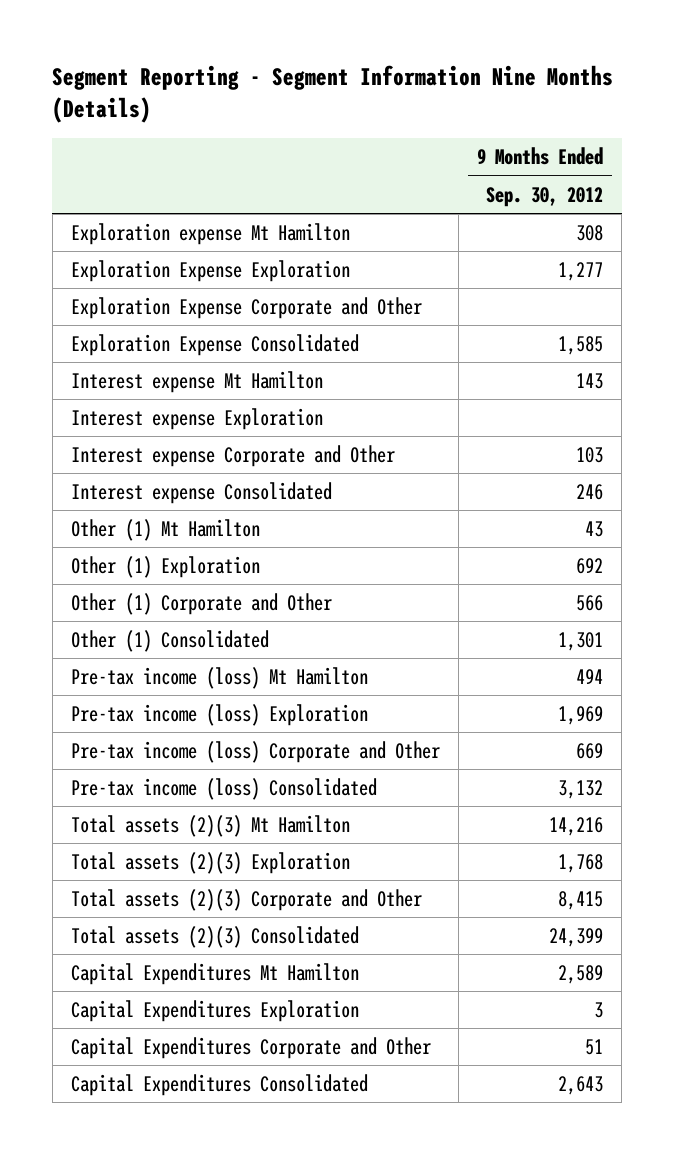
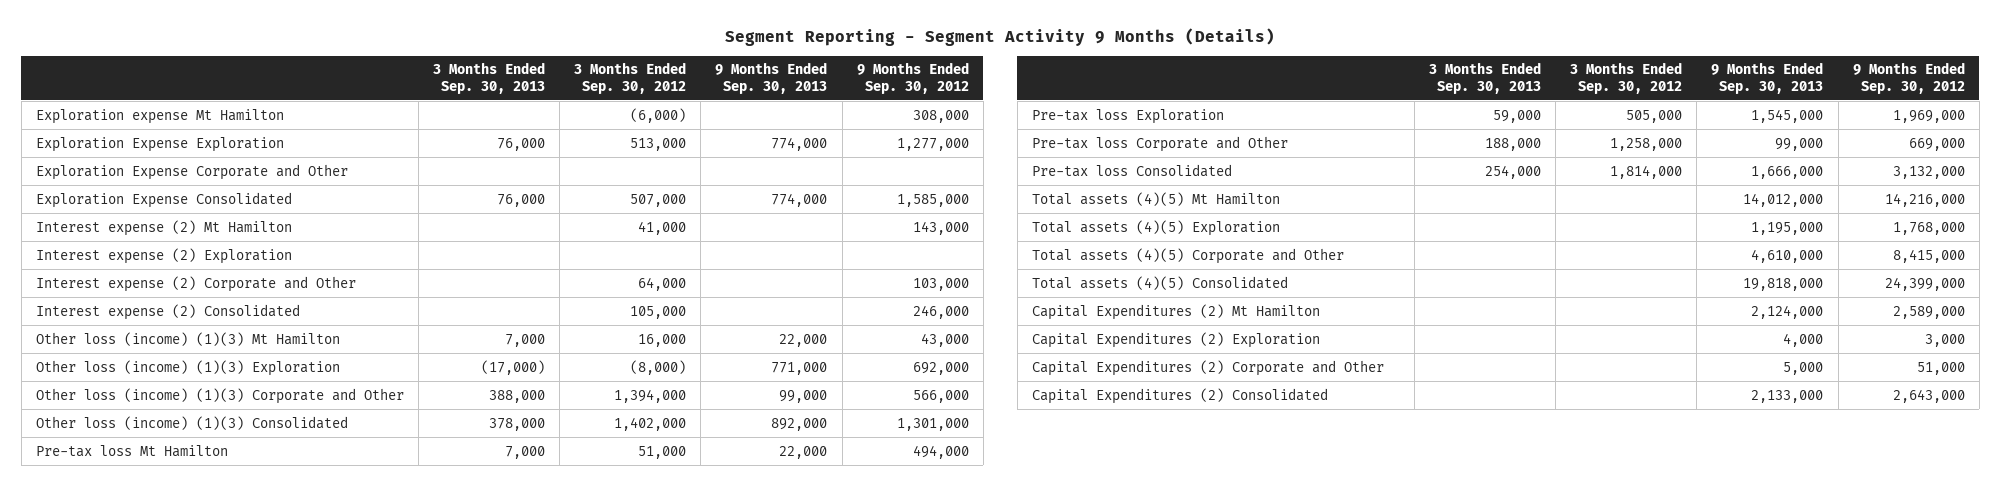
[52,64,614,124] Segment Reporting - Segment Information Nine Months (Details) -> [725,28,1276,47] Segment Reporting - Segment Activity 9 Months (Details)
none -> [432,62,545,94] 3 Months Ended Sep. 30, 2013
none -> [574,62,687,94] 3 Months Ended Sep. 30, 2012
none -> [715,62,828,94] 9 Months Ended Sep. 30, 2013
[576,225,604,242] 308 -> [912,109,969,123] 308,000
[558,262,604,282] 1,277 -> [896,137,969,151] 1,277,000
[558,336,604,356] 1,585 -> [896,193,969,207] 1,585,000
[70,371,323,394] Interest expense Mt Hamilton -> [35,219,292,236] Interest expense (2) Mt Hamilton
[576,373,604,390] 143 -> [912,220,969,235] 143,000
[70,408,323,431] Interest expense Exploration -> [35,247,292,264] Interest expense (2) Exploration
[70,445,395,468] Interest expense Corporate and Other -> [35,275,356,292] Interest expense (2) Corporate and Other
[576,447,604,464] 103 -> [912,277,969,291] 103,000
[70,482,332,505] Interest expense Consolidated -> [35,303,300,320] Interest expense (2) Consolidated
[576,484,604,501] 246 -> [912,304,969,319] 246,000
[70,519,260,542] Other (1) Mt Hamilton -> [35,331,340,346] Other loss (income) (1)(3) Mt Hamilton
[585,521,604,538] 43 -> [920,332,969,347] 43,000
[70,556,260,579] Other (1) Exploration -> [35,359,340,376] Other loss (income) (1)(3) Exploration
[576,558,604,575] 692 -> [912,361,969,375] 692,000
[70,593,332,616] Other (1) Corporate and Other -> [35,387,404,404] Other loss (income) (1)(3) Corporate and Other
[576,595,604,612] 566 -> [912,389,969,403] 566,000
[70,630,269,653] Other (1) Consolidated -> [35,415,348,430] Other loss (income) (1)(3) Consolidated
[558,632,604,652] 1,301 -> [896,417,969,431] 1,301,000
[70,667,368,690] Pre-tax income (loss) Mt Hamilton -> [35,444,228,457] Pre-tax loss Mt Hamilton
[576,669,604,685] 494 -> [912,444,969,459] 494,000
[70,704,368,727] Pre-tax income (loss) Exploration -> [1031,108,1224,124] Pre-tax loss Exploration
[558,706,604,726] 1,969 -> [1892,109,1965,123] 1,969,000
[70,741,440,764] Pre-tax income (loss) Corporate and Other -> [1031,135,1288,152] Pre-tax loss Corporate and Other
[576,743,604,760] 669 -> [1908,137,1965,151] 669,000
[70,778,377,801] Pre-tax income (loss) Consolidated -> [1031,163,1232,177] Pre-tax loss Consolidated
[558,780,604,800] 3,132 -> [1892,165,1965,179] 3,132,000
[70,815,350,838] Total assets (2)(3) Mt Hamilton -> [1031,191,1280,206] Total assets (4)(5) Mt Hamilton
[549,817,604,837] 14,216 -> [1884,192,1965,207] 14,216,000
[70,852,350,875] Total assets (2)(3) Exploration -> [1031,219,1280,236] Total assets (4)(5) Exploration
[558,854,604,874] 1,768 -> [1892,221,1965,235] 1,768,000
[70,889,422,912] Total assets (2)(3) Corporate and Other -> [1031,247,1344,264] Total assets (4)(5) Corporate and Other
[558,891,604,911] 8,415 -> [1892,248,1965,263] 8,415,000
[70,926,359,949] Total assets (2)(3) Consolidated -> [1031,275,1288,290] Total assets (4)(5) Consolidated
[549,928,604,948] 24,399 -> [1884,276,1965,291] 24,399,000
[70,963,359,986] Capital Expenditures Mt Hamilton -> [1031,303,1320,320] Capital Expenditures (2) Mt Hamilton
[558,965,604,985] 2,589 -> [1892,305,1965,319] 2,589,000
[70,1000,359,1023] Capital Expenditures Exploration -> [1031,331,1320,348] Capital Expenditures (2) Exploration
[594,1002,604,1019] 3 -> [1924,333,1965,347] 3,000
[70,1037,431,1060] Capital Expenditures Corporate and Other -> [1031,359,1384,376] Capital Expenditures (2) Corporate and Other
[585,1039,604,1056] 51 -> [1916,361,1965,375] 51,000
[70,1074,368,1097] Capital Expenditures Consolidated -> [1031,387,1328,404] Capital Expenditures (2) Consolidated
[558,1076,604,1096] 2,643 -> [1892,388,1965,403] 2,643,000

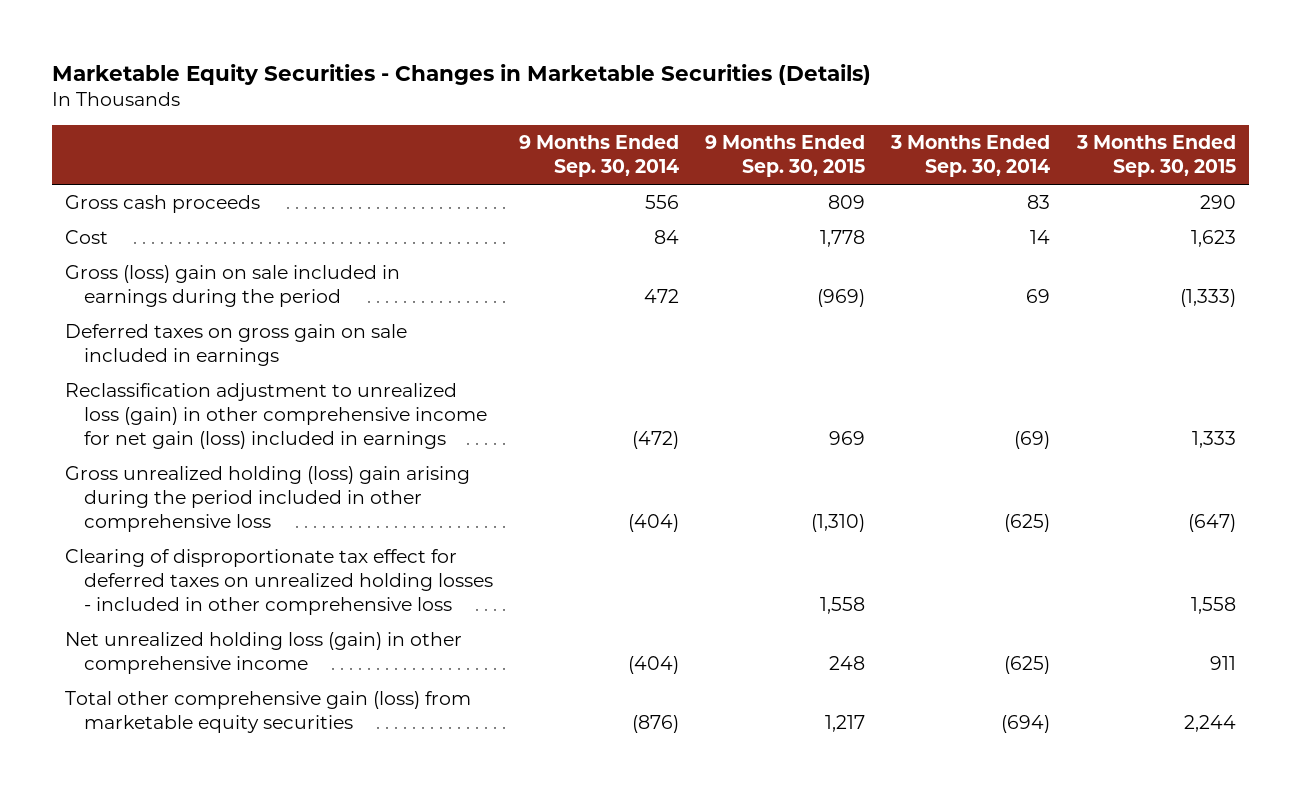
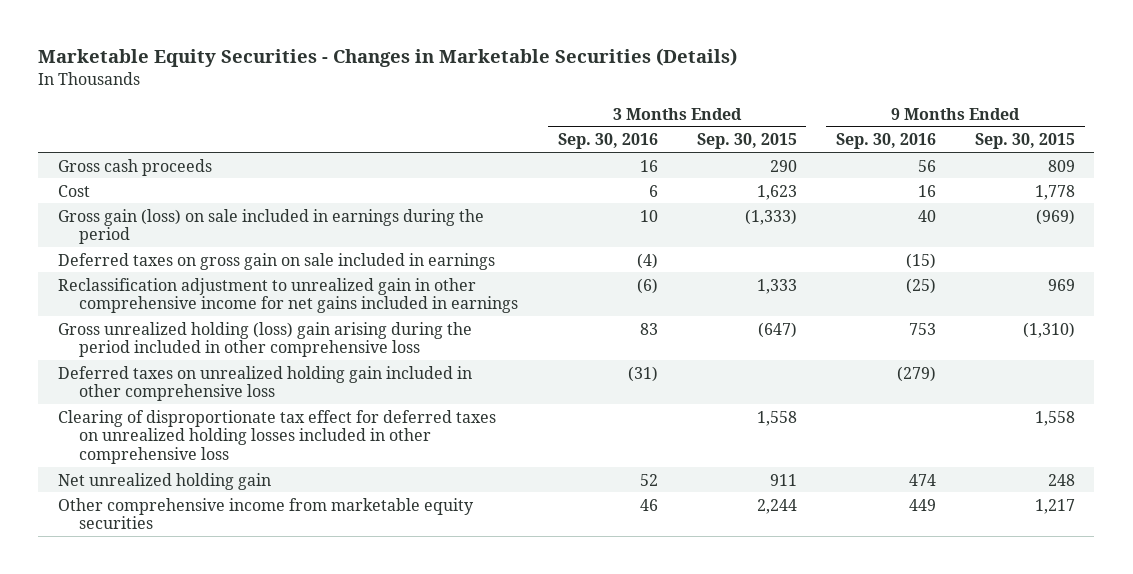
[519,135,680,178] 9 Months Ended Sep. 30, 2014 -> none
[890,135,1051,178] 3 Months Ended Sep. 30, 2014 -> none
none -> [557,133,658,150] Sep. 30, 2016
none -> [835,133,936,150] Sep. 30, 2016
[64,265,400,308] Gross (loss) gain on sale included in earnings during the period -> [57,208,484,245] Gross gain (loss) on sale included in earnings during the period
[64,383,488,449] Reclassification adjustment to unrealized loss (gain) in other comprehensive income for net gain (loss) included in earnings -> [57,277,519,314] Reclassification adjustment to unrealized gain in other comprehensive income for net gains included in earnings
none -> [57,365,472,402] Deferred taxes on unrealized holding gain included in other comprehensive loss
[64,549,494,615] Clearing of disproportionate tax effect for deferred taxes on unrealized holding losses - included in other comprehensive loss -> [57,409,496,464] Clearing of disproportionate tax effect for deferred taxes on unrealized holding losses included in other comprehensive loss
[64,632,462,675] Net unrealized holding loss (gain) in other comprehensive income -> [57,472,271,490] Net unrealized holding gain
[64,691,471,734] Total other comprehensive gain (loss) from marketable equity securities -> [57,497,474,530] Other comprehensive income from marketable equity securities

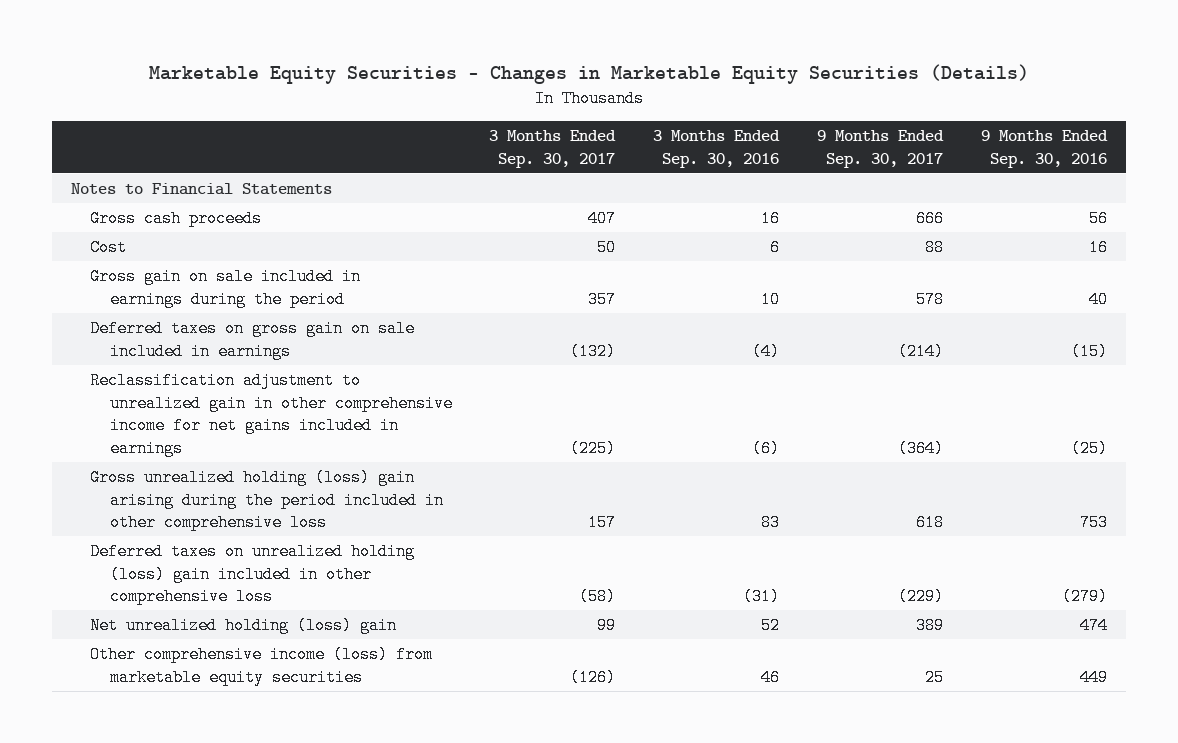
[38,48,738,68] Marketable Equity Securities - Changes in Marketable Securities (Details) -> [148,64,1029,85] Marketable Equity Securities - Changes in Marketable Equity Securities (Details)
[696,133,797,150] Sep. 30, 2015 -> none
[974,133,1075,150] Sep. 30, 2015 -> none
none -> [489,129,617,168] 3 Months Ended Sep. 30, 2017
none -> [817,129,945,168] 9 Months Ended Sep. 30, 2017
none -> [70,182,332,195] Notes to Financial Statements
[57,208,484,245] Gross gain (loss) on sale included in earnings during the period -> [90,267,362,308] Gross gain on sale included in earnings during the period
[57,409,496,464] Clearing of disproportionate tax effect for deferred taxes on unrealized holding losses included in other comprehensive loss -> none
[57,365,472,402] Deferred taxes on unrealized holding gain included in other comprehensive loss -> [90,542,416,606] Deferred taxes on unrealized holding (loss) gain included in other comprehensive loss
[57,472,271,490] Net unrealized holding gain -> [90,616,398,634] Net unrealized holding (loss) gain
[57,497,474,530] Other comprehensive income from marketable equity securities -> [90,645,434,686] Other comprehensive income (loss) from marketable equity securities

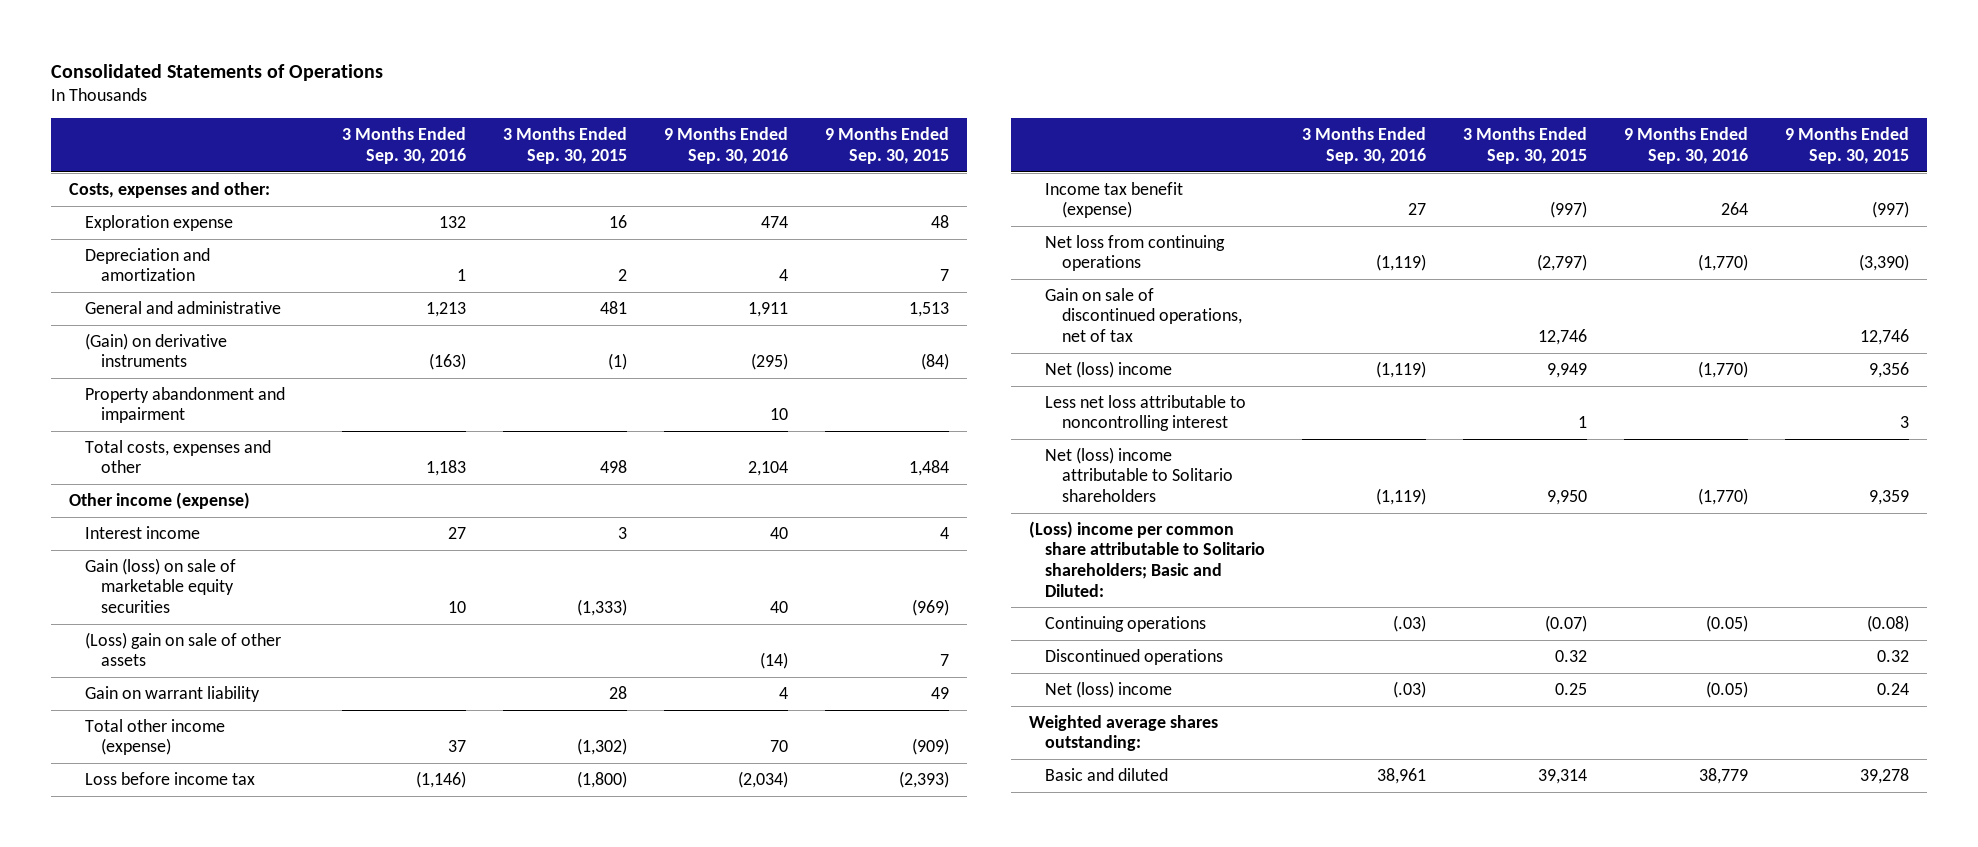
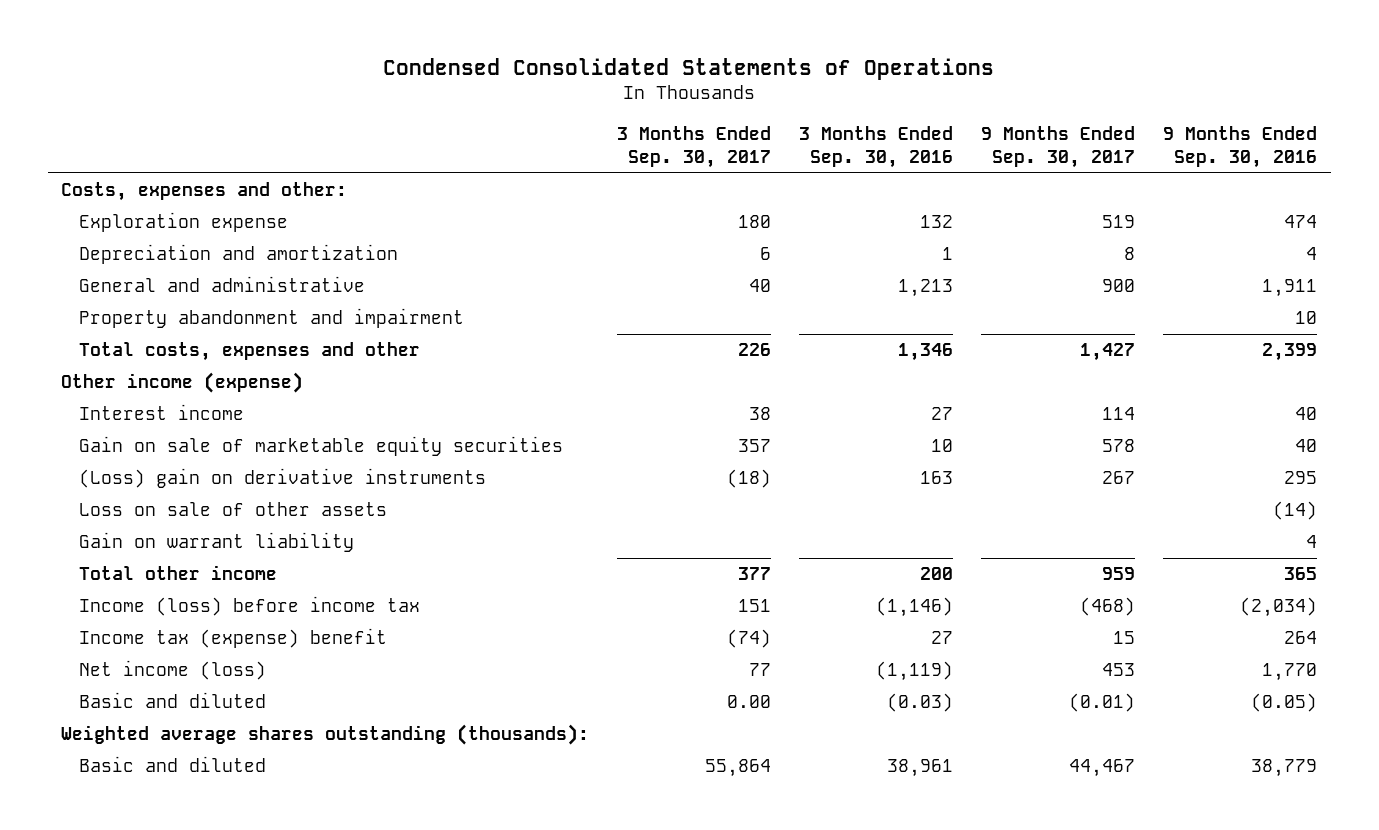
[50,63,383,81] Consolidated Statements of Operations -> [383,58,995,81] Condensed Consolidated Statements of Operations
[503,127,628,164] 3 Months Ended Sep. 30, 2015 -> none
[824,127,949,164] 9 Months Ended Sep. 30, 2015 -> none
none -> [617,125,772,168] 3 Months Ended Sep. 30, 2017
none -> [981,125,1136,168] 9 Months Ended Sep. 30, 2017
[85,332,228,368] (Gain) on derivative instruments -> none
[426,460,467,477] 1,183 -> [898,343,954,362] 1,346
[747,461,788,477] 2,104 -> [1262,343,1318,362] 2,399
[85,557,237,614] Gain (loss) on sale of marketable equity securities -> [78,436,563,457] Gain on sale of marketable equity securities
none -> [78,468,486,489] (Loss) gain on derivative instruments
[85,631,282,667] (Loss) gain on sale of other assets -> [78,502,387,517] Loss on sale of other assets
[1045,234,1226,272] Net loss from continuing operations -> none
[1045,287,1242,343] Gain on sale of discontinued operations, net of tax -> none
[1045,394,1247,432] Less net loss attributable to noncontrolling interest -> none
[1045,446,1233,503] Net (loss) income attributable to Solitario shareholders -> none
[1029,520,1266,597] (Loss) income per common share attributable to Solitario shareholders; Basic and Diluted: -> none
[1045,615,1207,632] Continuing operations -> none
[1045,648,1224,665] Discontinued operations -> none
[1045,680,1173,698] Net (loss) income -> none
[85,718,226,756] Total other income (expense) -> [78,565,277,581] Total other income
[448,740,467,753] 37 -> [920,567,954,581] 200
[769,740,788,753] 70 -> [1284,567,1318,581] 365
[85,771,256,785] Loss before income tax -> [78,596,420,617] Income (loss) before income tax
[1045,181,1184,219] Income tax benefit (expense) -> [78,628,387,649] Income tax (expense) benefit
[1045,360,1173,378] Net (loss) income -> [78,660,266,681] Net income (loss)
[1698,360,1749,378] (1,770) -> [1262,663,1318,682] 1,770
none -> [78,692,266,709] Basic and diluted
[1029,714,1219,752] Weighted average shares outstanding: -> [61,724,590,746] Weighted average shares outstanding (thousands):

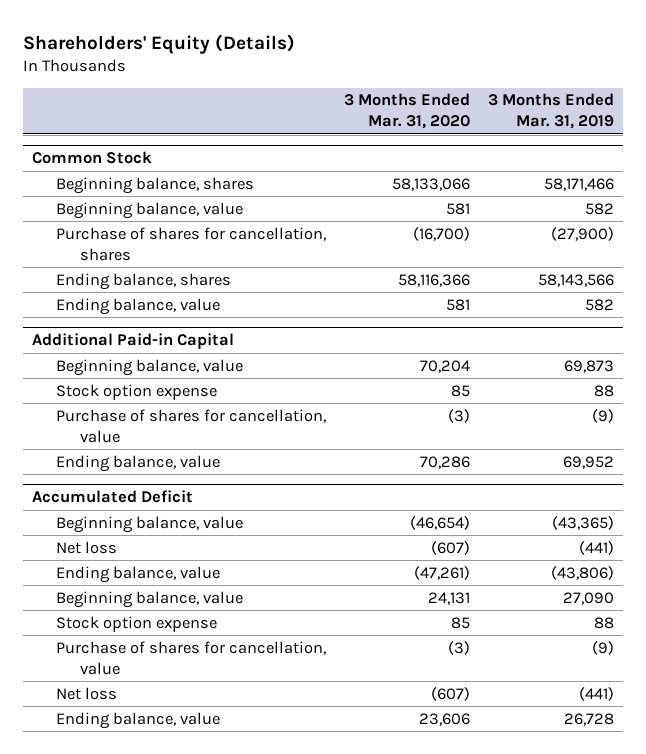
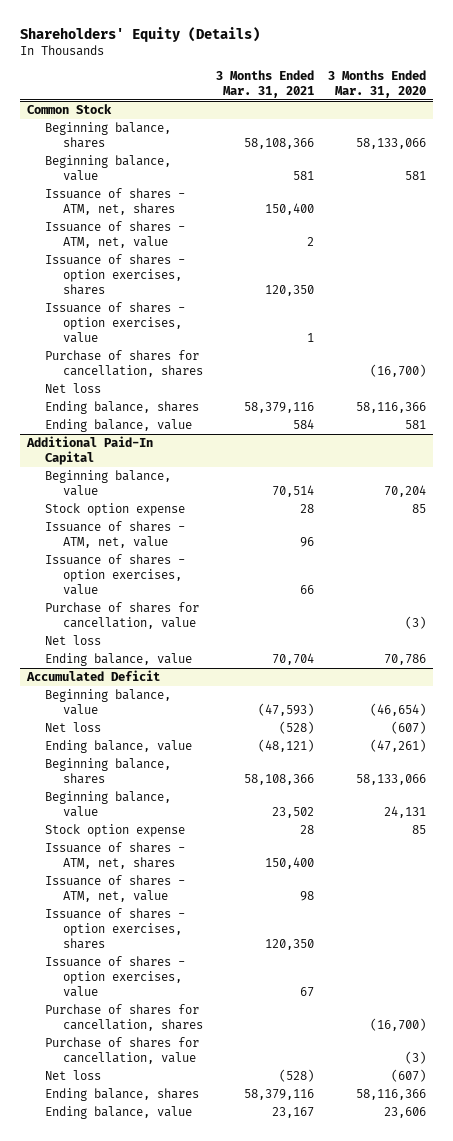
[488,93,615,130] 3 Months Ended Mar. 31, 2019 -> none
none -> [216,69,315,98] 3 Months Ended Mar. 31, 2021
none -> [44,188,185,216] Issuance of shares - ATM, net, shares
none -> [44,221,185,249] Issuance of shares - ATM, net, value
none -> [44,254,185,296] Issuance of shares - option exercises, shares
none -> [44,302,185,344] Issuance of shares - option exercises, value
none -> [44,383,101,394] Net loss
[31,333,234,350] Additional Paid-in Capital -> [25,436,153,466] Additional Paid-In Capital
none -> [44,521,185,549] Issuance of shares - ATM, net, value
none -> [44,554,185,596] Issuance of shares - option exercises, value
none -> [44,635,101,646] Net loss
[420,455,471,469] 70,286 -> [383,654,426,666] 70,786
none -> [44,758,171,785] Beginning balance, shares
none -> [44,842,185,870] Issuance of shares - ATM, net, shares
none -> [44,875,185,903] Issuance of shares - ATM, net, value
none -> [44,908,185,950] Issuance of shares - option exercises, shares
none -> [44,956,185,998] Issuance of shares - option exercises, value
none -> [44,1004,203,1032] Purchase of shares for cancellation, shares
none -> [44,1088,199,1102] Ending balance, shares

